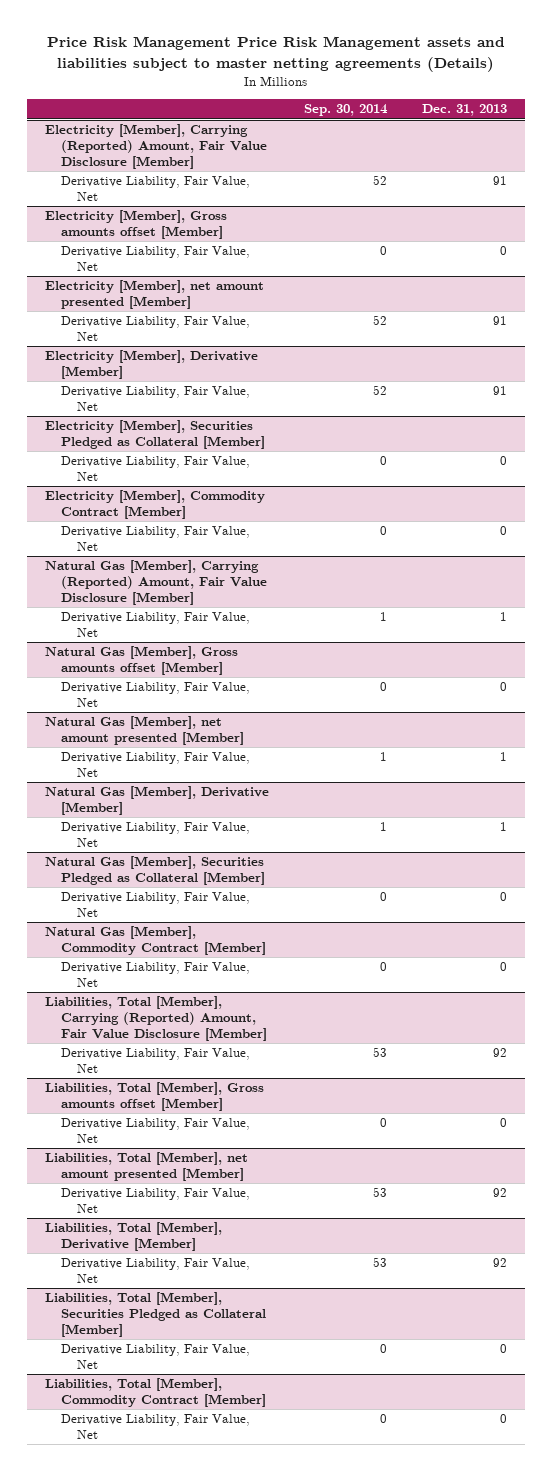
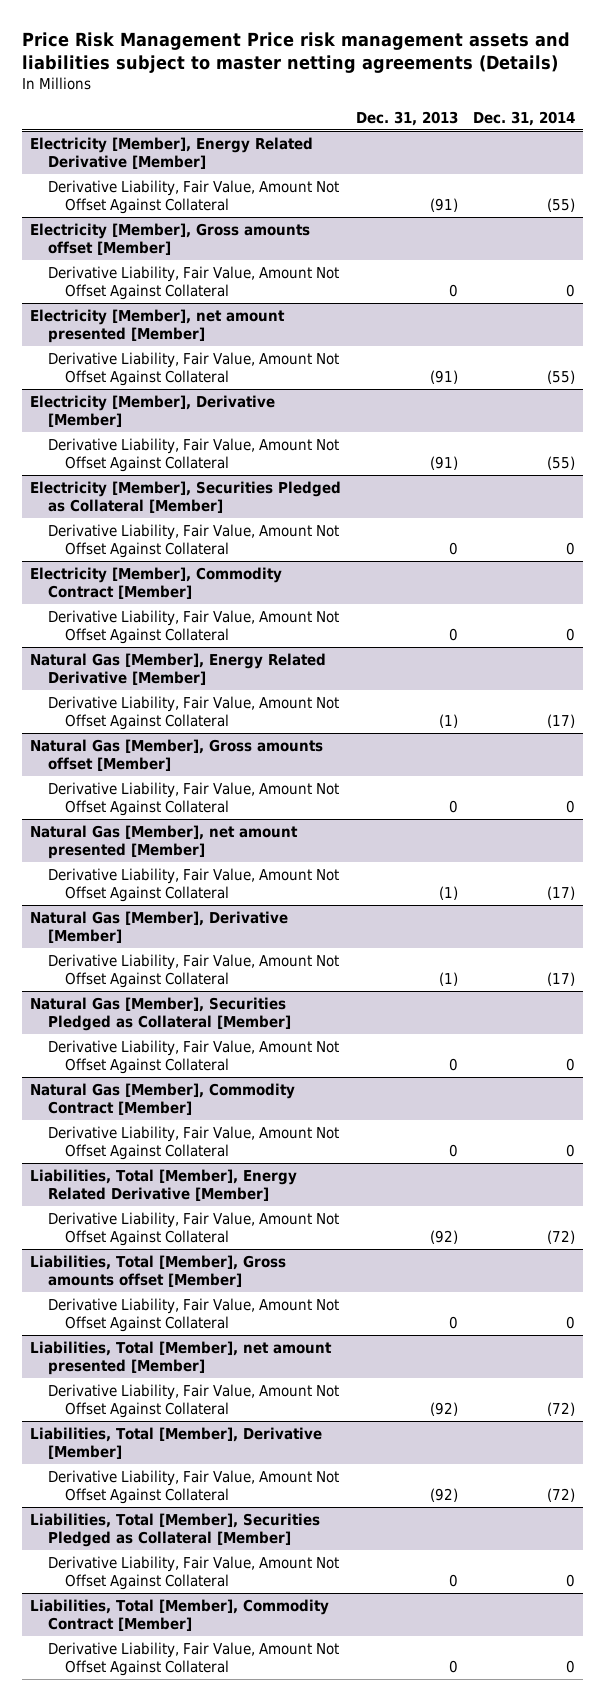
[46,36,505,72] Price Risk Management Price Risk Management assets and liabilities subject to master netting agreements (Details) -> [22,31,571,73] Price Risk Management Price risk management assets and liabilities subject to master netting agreements (Details)
[303,104,388,117] Sep. 30, 2014 -> none
none -> [473,110,576,126] Dec. 31, 2014
[44,124,267,169] Electricity [Member], Carrying (Reported) Amount, Fair Value Disclosure [Member] -> none
none -> [29,137,313,169] Electricity [Member], Energy Related Derivative [Member]
[60,176,250,202] Derivative Liability, Fair Value, Net -> [47,180,339,214] Derivative Liability, Fair Value, Amount Not Offset Against Collateral
[493,176,508,186] 91 -> [430,197,459,212] (91)
[60,246,250,272] Derivative Liability, Fair Value, Net -> [47,266,339,300] Derivative Liability, Fair Value, Amount Not Offset Against Collateral
[60,316,250,342] Derivative Liability, Fair Value, Net -> [47,352,339,386] Derivative Liability, Fair Value, Amount Not Offset Against Collateral
[493,316,508,326] 91 -> [430,369,459,384] (91)
[60,386,250,412] Derivative Liability, Fair Value, Net -> [47,438,339,472] Derivative Liability, Fair Value, Amount Not Offset Against Collateral
[493,386,508,396] 91 -> [430,455,459,470] (91)
[60,456,250,482] Derivative Liability, Fair Value, Net -> [47,524,339,558] Derivative Liability, Fair Value, Amount Not Offset Against Collateral
[44,560,267,605] Natural Gas [Member], Carrying (Reported) Amount, Fair Value Disclosure [Member] -> none
[60,526,250,552] Derivative Liability, Fair Value, Net -> [47,610,339,644] Derivative Liability, Fair Value, Amount Not Offset Against Collateral
none -> [29,653,326,685] Natural Gas [Member], Energy Related Derivative [Member]
[60,612,250,638] Derivative Liability, Fair Value, Net -> [47,696,339,730] Derivative Liability, Fair Value, Amount Not Offset Against Collateral
[500,612,508,622] 1 -> [439,713,459,728] (1)
[60,682,250,708] Derivative Liability, Fair Value, Net -> [47,782,339,816] Derivative Liability, Fair Value, Amount Not Offset Against Collateral
[60,752,250,778] Derivative Liability, Fair Value, Net -> [47,868,339,902] Derivative Liability, Fair Value, Amount Not Offset Against Collateral
[500,752,508,762] 1 -> [439,885,459,900] (1)
[60,822,250,848] Derivative Liability, Fair Value, Net -> [47,954,339,988] Derivative Liability, Fair Value, Amount Not Offset Against Collateral
[500,822,508,832] 1 -> [439,971,459,986] (1)
[60,892,250,918] Derivative Liability, Fair Value, Net -> [47,1040,339,1074] Derivative Liability, Fair Value, Amount Not Offset Against Collateral
[44,996,267,1041] Liabilities, Total [Member], Carrying (Reported) Amount, Fair Value Disclosure [Member] -> none
[60,962,250,988] Derivative Liability, Fair Value, Net -> [47,1126,339,1160] Derivative Liability, Fair Value, Amount Not Offset Against Collateral
none -> [29,1169,297,1201] Liabilities, Total [Member], Energy Related Derivative [Member]
[60,1048,250,1074] Derivative Liability, Fair Value, Net -> [47,1212,339,1246] Derivative Liability, Fair Value, Amount Not Offset Against Collateral
[493,1048,508,1058] 92 -> [430,1229,459,1244] (92)
[60,1118,250,1144] Derivative Liability, Fair Value, Net -> [47,1298,339,1332] Derivative Liability, Fair Value, Amount Not Offset Against Collateral
[60,1188,250,1214] Derivative Liability, Fair Value, Net -> [47,1384,339,1418] Derivative Liability, Fair Value, Amount Not Offset Against Collateral
[493,1188,508,1198] 92 -> [430,1401,459,1416] (92)
[60,1258,250,1284] Derivative Liability, Fair Value, Net -> [47,1470,339,1504] Derivative Liability, Fair Value, Amount Not Offset Against Collateral
[493,1258,508,1268] 92 -> [430,1487,459,1502] (92)
[60,1344,250,1370] Derivative Liability, Fair Value, Net -> [47,1556,339,1590] Derivative Liability, Fair Value, Amount Not Offset Against Collateral
[60,1414,250,1440] Derivative Liability, Fair Value, Net -> [47,1642,339,1676] Derivative Liability, Fair Value, Amount Not Offset Against Collateral

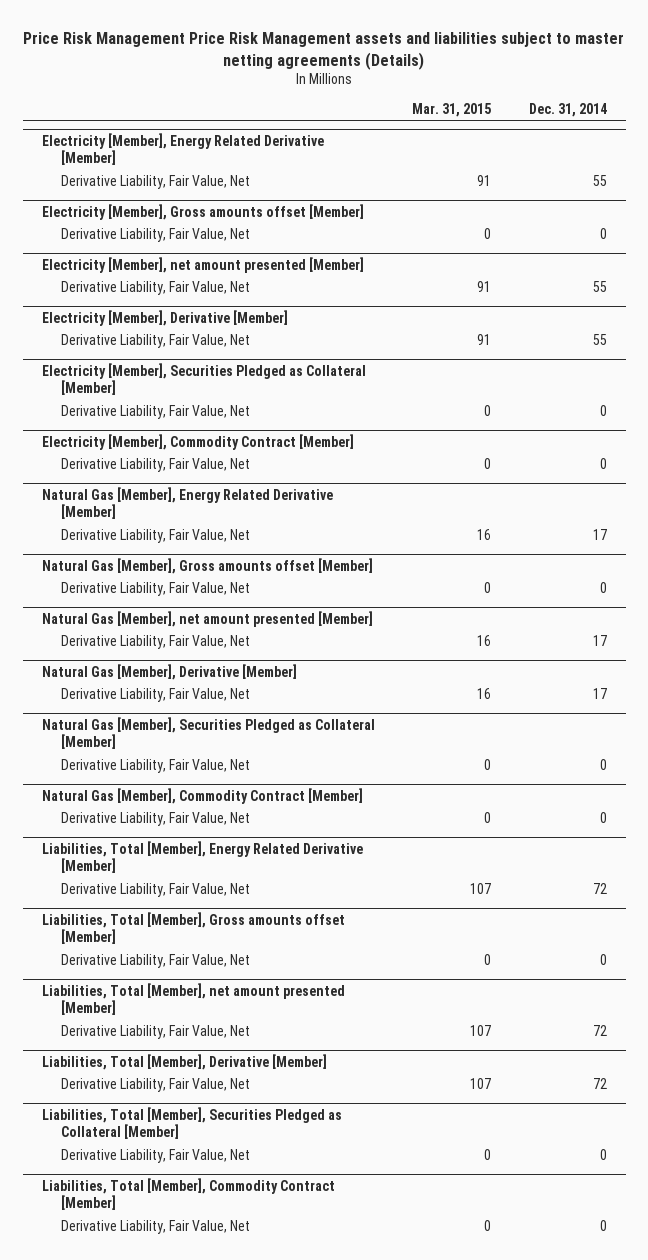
[22,31,571,73] Price Risk Management Price risk management assets and liabilities subject to master netting agreements (Details) -> [23,32,625,70] Price Risk Management Price Risk Management assets and liabilities subject to master netting agreements (Details)
[356,110,459,126] Dec. 31, 2013 -> none
none -> [412,103,492,118] Mar. 31, 2015
[47,180,339,214] Derivative Liability, Fair Value, Amount Not Offset Against Collateral -> [60,175,250,190] Derivative Liability, Fair Value, Net
[547,197,576,212] (55) -> [592,175,607,187] 55
[47,266,339,300] Derivative Liability, Fair Value, Amount Not Offset Against Collateral -> [60,228,250,243] Derivative Liability, Fair Value, Net
[47,352,339,386] Derivative Liability, Fair Value, Amount Not Offset Against Collateral -> [60,281,250,296] Derivative Liability, Fair Value, Net
[547,369,576,384] (55) -> [592,281,607,293] 55
[47,438,339,472] Derivative Liability, Fair Value, Amount Not Offset Against Collateral -> [60,334,250,349] Derivative Liability, Fair Value, Net
[547,455,576,470] (55) -> [592,334,607,346] 55
[47,524,339,558] Derivative Liability, Fair Value, Amount Not Offset Against Collateral -> [60,405,250,420] Derivative Liability, Fair Value, Net
[47,610,339,644] Derivative Liability, Fair Value, Amount Not Offset Against Collateral -> [60,458,250,473] Derivative Liability, Fair Value, Net
[47,696,339,730] Derivative Liability, Fair Value, Amount Not Offset Against Collateral -> [60,529,250,544] Derivative Liability, Fair Value, Net
[547,713,576,728] (17) -> [592,529,607,541] 17
[47,782,339,816] Derivative Liability, Fair Value, Amount Not Offset Against Collateral -> [60,582,250,597] Derivative Liability, Fair Value, Net
[47,868,339,902] Derivative Liability, Fair Value, Amount Not Offset Against Collateral -> [60,635,250,650] Derivative Liability, Fair Value, Net
[547,885,576,900] (17) -> [592,635,607,647] 17
[47,954,339,988] Derivative Liability, Fair Value, Amount Not Offset Against Collateral -> [60,688,250,703] Derivative Liability, Fair Value, Net
[547,971,576,986] (17) -> [592,688,607,700] 17
[47,1040,339,1074] Derivative Liability, Fair Value, Amount Not Offset Against Collateral -> [60,759,250,774] Derivative Liability, Fair Value, Net
[47,1126,339,1160] Derivative Liability, Fair Value, Amount Not Offset Against Collateral -> [60,812,250,827] Derivative Liability, Fair Value, Net
[47,1212,339,1246] Derivative Liability, Fair Value, Amount Not Offset Against Collateral -> [60,883,250,898] Derivative Liability, Fair Value, Net
[547,1229,576,1244] (72) -> [592,883,607,895] 72
[47,1298,339,1332] Derivative Liability, Fair Value, Amount Not Offset Against Collateral -> [60,954,250,969] Derivative Liability, Fair Value, Net
[47,1384,339,1418] Derivative Liability, Fair Value, Amount Not Offset Against Collateral -> [60,1025,250,1040] Derivative Liability, Fair Value, Net
[547,1401,576,1416] (72) -> [592,1025,607,1037] 72
[47,1470,339,1504] Derivative Liability, Fair Value, Amount Not Offset Against Collateral -> [60,1078,250,1093] Derivative Liability, Fair Value, Net
[547,1487,576,1502] (72) -> [592,1078,607,1090] 72
[47,1556,339,1590] Derivative Liability, Fair Value, Amount Not Offset Against Collateral -> [60,1149,250,1164] Derivative Liability, Fair Value, Net
[47,1642,339,1676] Derivative Liability, Fair Value, Amount Not Offset Against Collateral -> [60,1220,250,1235] Derivative Liability, Fair Value, Net

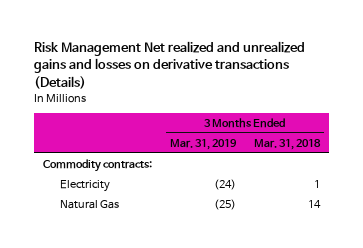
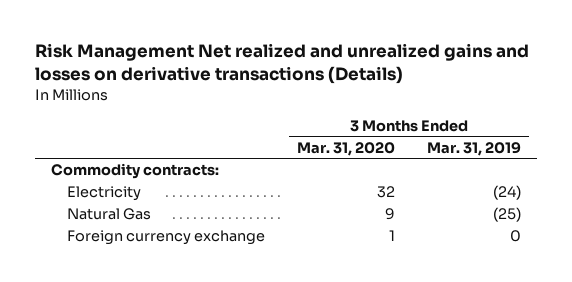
[253,138,321,150] Mar. 31, 2018 -> none
none -> [297,141,396,156] Mar. 31, 2020
none -> [66,230,265,246] Foreign currency exchange

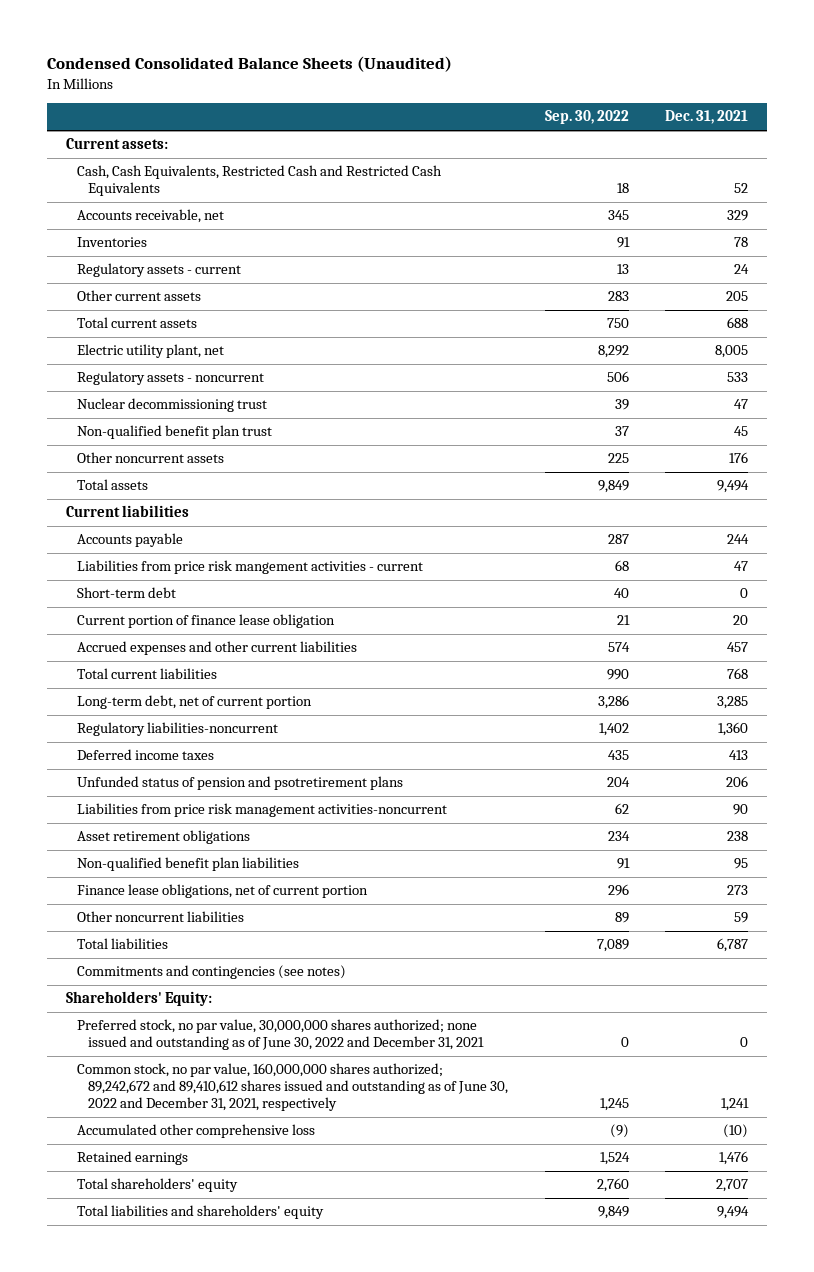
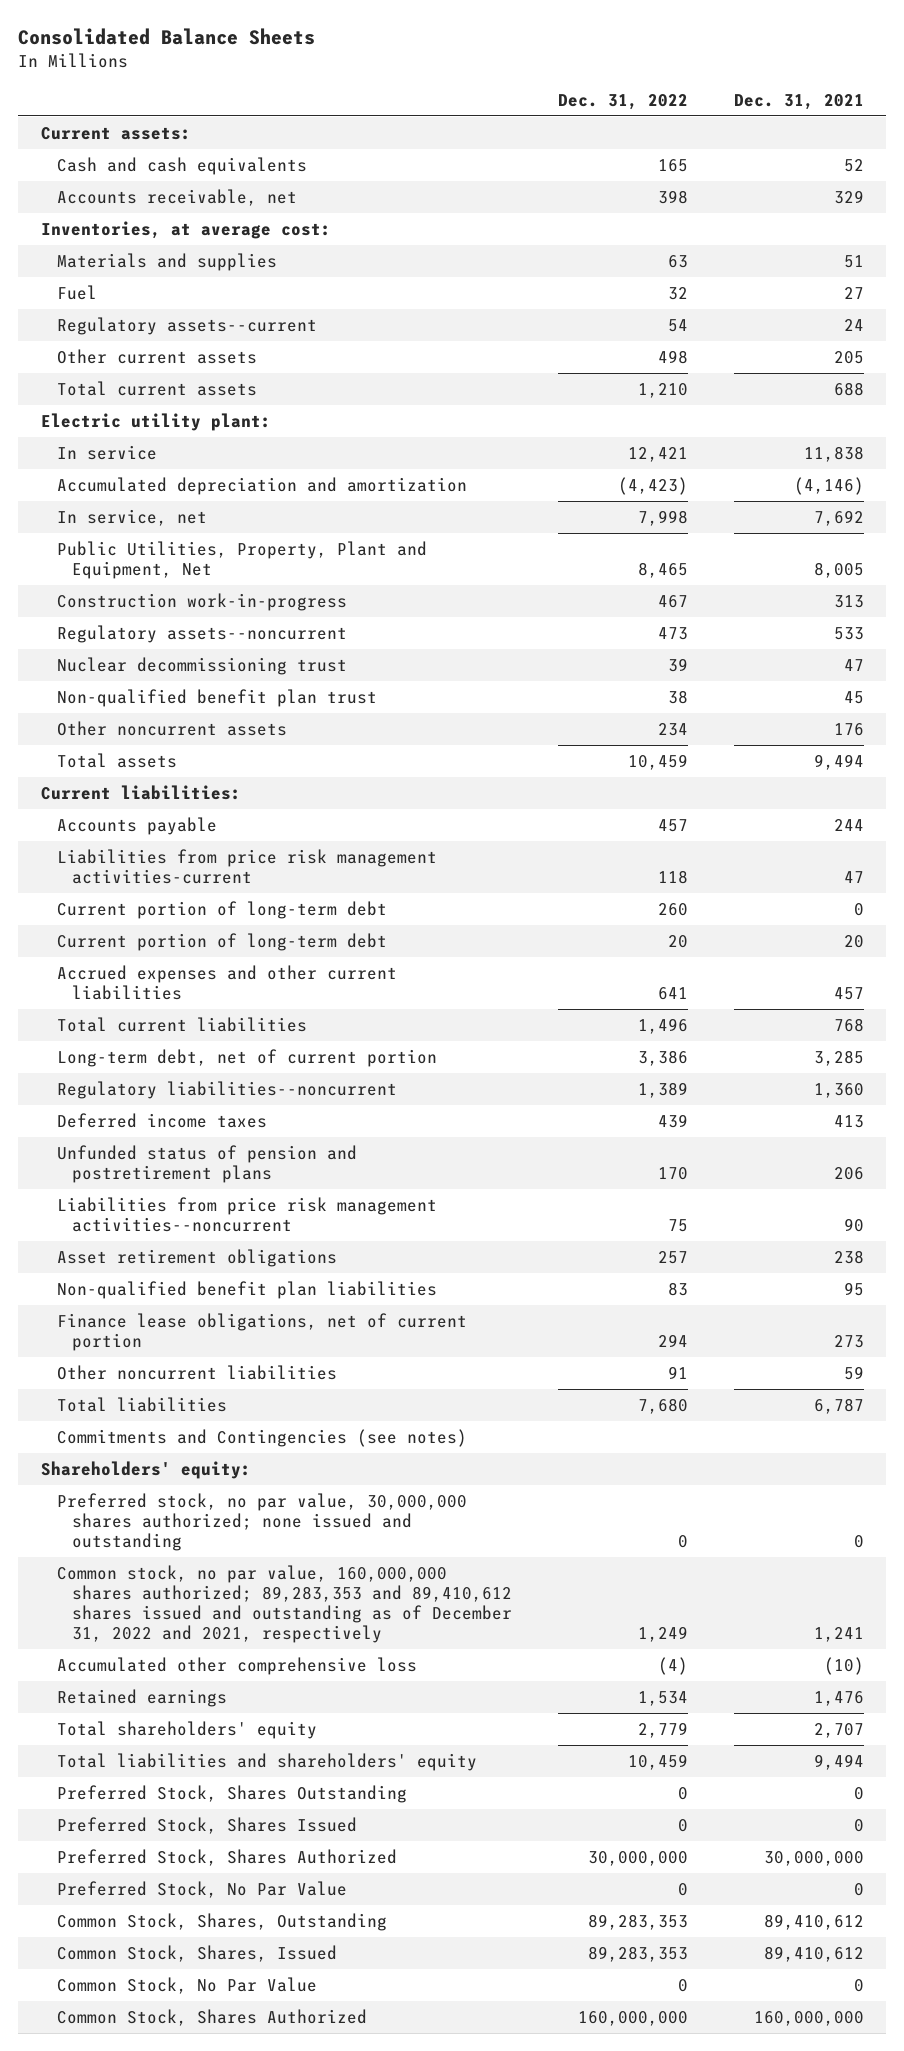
[47,56,453,73] Condensed Consolidated Balance Sheets (Unaudited) -> [17,28,315,46] Consolidated Balance Sheets
[544,110,629,125] Sep. 30, 2022 -> none
none -> [558,93,689,110] Dec. 31, 2022
[76,165,442,197] Cash, Cash Equivalents, Restricted Cash and Restricted Cash Equivalents -> [56,156,307,175] Cash and cash equivalents
[76,237,147,248] Inventories -> none
none -> [40,220,331,239] Inventories, at average cost:
none -> [56,252,277,271] Materials and supplies
none -> [56,284,97,300] Fuel
[76,263,241,278] Regulatory assets - current -> [56,316,317,335] Regulatory assets--current
none -> [40,412,271,431] Electric utility plant:
none -> [56,444,157,460] In service
none -> [56,476,467,495] Accumulated depreciation and amortization
none -> [56,508,207,526] In service, net
[76,344,224,359] Electric utility plant, net -> [56,540,427,579] Public Utilities, Property, Plant and Equipment, Net
none -> [56,592,347,611] Construction work-in-progress
[76,371,264,386] Regulatory assets - noncurrent -> [56,624,347,643] Regulatory assets--noncurrent
[65,505,189,518] Current liabilities -> [40,784,241,800] Current liabilities:
[76,587,176,599] Short-term debt -> none
[76,560,423,575] Liabilities from price risk mangement activities - current -> [56,848,437,884] Liabilities from price risk management activities-current
none -> [56,900,387,919] Current portion of long-term debt
[76,614,335,629] Current portion of finance lease obligation -> [56,932,387,951] Current portion of long-term debt
[76,722,278,737] Regulatory liabilities-noncurrent -> [56,1080,397,1099] Regulatory liabilities--noncurrent
[76,776,403,791] Unfunded status of pension and psotretirement plans -> [56,1144,357,1183] Unfunded status of pension and postretirement plans
[76,803,447,818] Liabilities from price risk management activities-noncurrent -> [56,1196,437,1232] Liabilities from price risk management activities--noncurrent
[76,965,346,980] Commitments and contingencies (see notes) -> [56,1428,467,1447] Commitments and Contingencies (see notes)
[65,991,212,1007] Shareholders' Equity: -> [40,1460,251,1479] Shareholders' equity:
[76,1019,484,1051] Preferred stock, no par value, 30,000,000 shares authorized; none issued and outstanding as of June 30, 2022 and December 31, 2021 -> [56,1492,467,1552] Preferred stock, no par value, 30,000,000 shares authorized; none issued and outstanding
[76,1063,508,1112] Common stock, no par value, 160,000,000 shares authorized; 89,242,672 and 89,410,612 shares issued and outstanding as of June 30, 2022 and December 31, 2021, respectively -> [56,1564,513,1644] Common stock, no par value, 160,000,000 shares authorized; 89,283,353 and 89,410,612 shares issued and outstanding as of December 31, 2022 and 2021, respectively
none -> [56,1784,407,1803] Preferred Stock, Shares Outstanding
none -> [56,1816,357,1834] Preferred Stock, Shares Issued
none -> [56,1848,397,1866] Preferred Stock, Shares Authorized
none -> [56,1880,347,1898] Preferred Stock, No Par Value
none -> [56,1912,387,1931] Common Stock, Shares, Outstanding
none -> [56,1944,337,1962] Common Stock, Shares, Issued
none -> [56,1976,317,1994] Common Stock, No Par Value
none -> [56,2008,367,2026] Common Stock, Shares Authorized

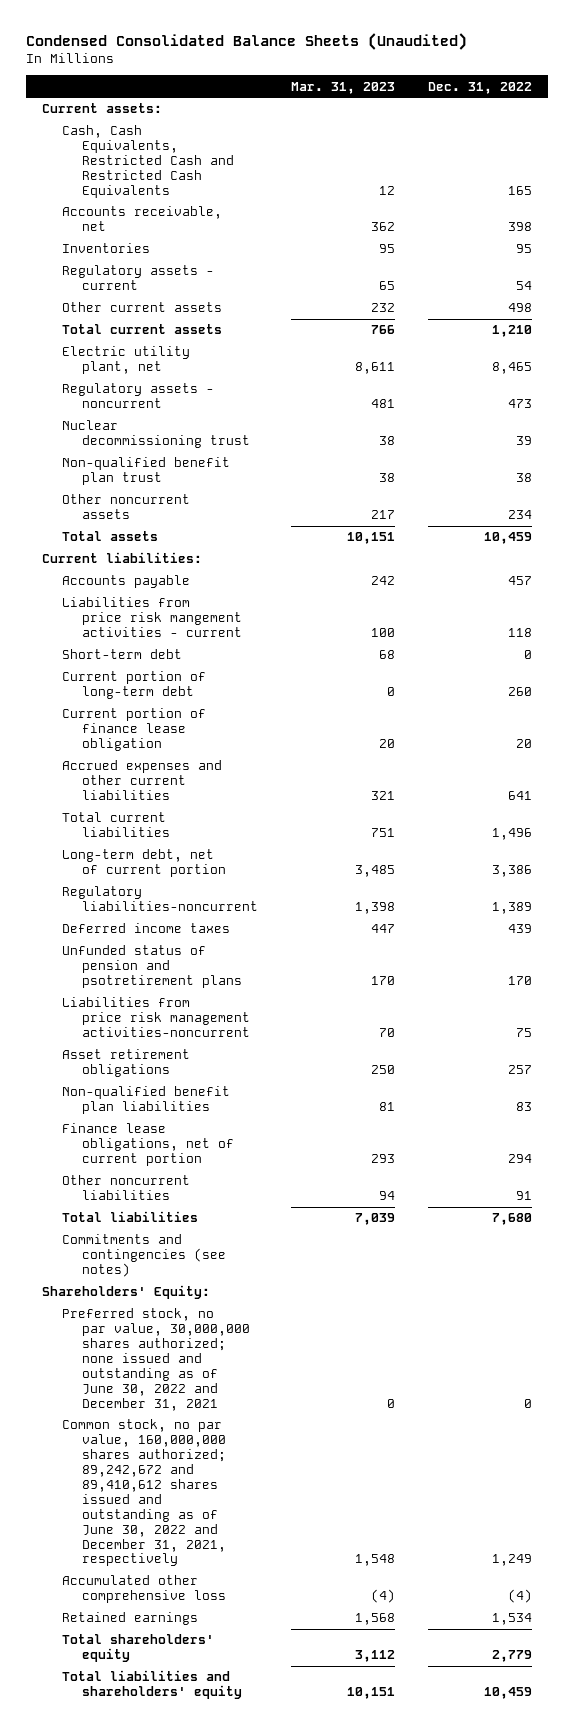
[17,28,315,46] Consolidated Balance Sheets -> [25,32,467,50] Condensed Consolidated Balance Sheets (Unaudited)
[733,93,864,110] Dec. 31, 2021 -> none
none -> [291,81,396,94] Mar. 31, 2023
[56,156,307,175] Cash and cash equivalents -> [62,125,235,198] Cash, Cash Equivalents, Restricted Cash and Restricted Cash Equivalents
[40,220,331,239] Inventories, at average cost: -> none
[56,252,277,271] Materials and supplies -> none
[56,284,97,300] Fuel -> none
none -> [62,243,151,254] Inventories
[56,316,317,335] Regulatory assets--current -> [62,265,215,291] Regulatory assets - current
[40,412,271,431] Electric utility plant: -> none
[56,444,157,460] In service -> none
[56,476,467,495] Accumulated depreciation and amortization -> none
[56,508,207,526] In service, net -> none
[56,592,347,611] Construction work-in-progress -> none
[56,540,427,579] Public Utilities, Property, Plant and Equipment, Net -> [62,346,191,375] Electric utility plant, net
[56,624,347,643] Regulatory assets--noncurrent -> [62,383,215,409] Regulatory assets - noncurrent
[56,848,437,884] Liabilities from price risk management activities-current -> [62,597,243,638] Liabilities from price risk mangement activities - current
none -> [62,649,183,660] Short-term debt
[56,932,387,951] Current portion of long-term debt -> [62,708,207,752] Current portion of finance lease obligation
[56,1080,397,1099] Regulatory liabilities--noncurrent -> [62,886,259,912] Regulatory liabilities-noncurrent
[56,1144,357,1183] Unfunded status of pension and postretirement plans -> [62,945,243,989] Unfunded status of pension and psotretirement plans
[56,1196,437,1232] Liabilities from price risk management activities--noncurrent -> [62,997,251,1038] Liabilities from price risk management activities-noncurrent
[56,1428,467,1447] Commitments and Contingencies (see notes) -> [62,1234,227,1278] Commitments and contingencies (see notes)
[40,1460,251,1479] Shareholders' equity: -> [42,1285,211,1300] Shareholders' Equity:
[56,1492,467,1552] Preferred stock, no par value, 30,000,000 shares authorized; none issued and outstanding -> [62,1308,251,1411] Preferred stock, no par value, 30,000,000 shares authorized; none issued and outstanding as of June 30, 2022 and December 31, 2021
[56,1564,513,1644] Common stock, no par value, 160,000,000 shares authorized; 89,283,353 and 89,410,612 shares issued and outstanding as of December 31, 2022 and 2021, respectively -> [62,1419,227,1567] Common stock, no par value, 160,000,000 shares authorized; 89,242,672 and 89,410,612 shares issued and outstanding as of June 30, 2022 and December 31, 2021, respectively
[56,1784,407,1803] Preferred Stock, Shares Outstanding -> none
[56,1816,357,1834] Preferred Stock, Shares Issued -> none
[56,1848,397,1866] Preferred Stock, Shares Authorized -> none
[56,1880,347,1898] Preferred Stock, No Par Value -> none
[56,1912,387,1931] Common Stock, Shares, Outstanding -> none
[56,1944,337,1962] Common Stock, Shares, Issued -> none
[56,1976,317,1994] Common Stock, No Par Value -> none
[56,2008,367,2026] Common Stock, Shares Authorized -> none

